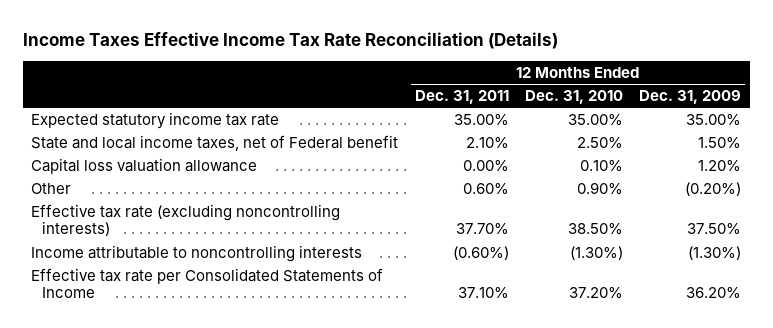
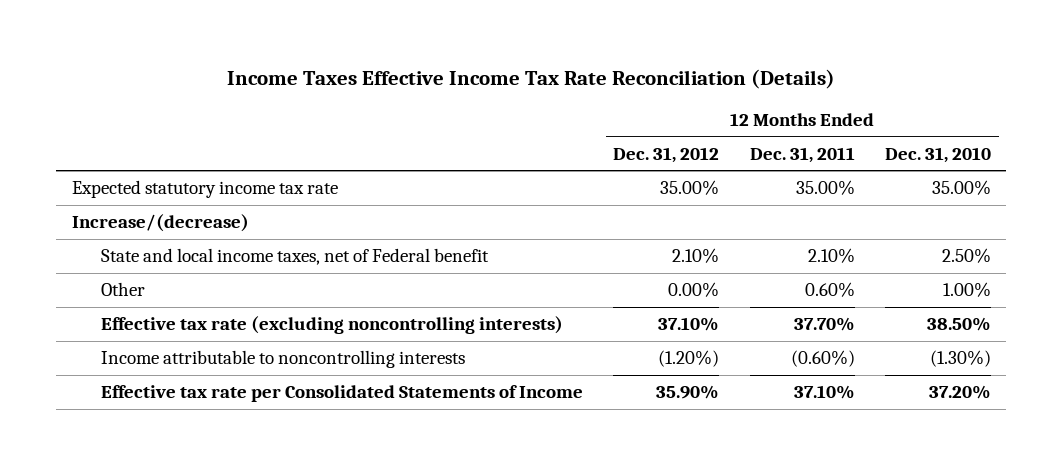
[639,90,742,105] Dec. 31, 2009 -> none
none -> [613,146,720,163] Dec. 31, 2012
none -> [71,214,249,233] Increase/(decrease)
[31,158,258,175] Capital loss valuation allowance -> none
[577,182,624,195] 0.90% -> [943,282,992,298] 1.00%

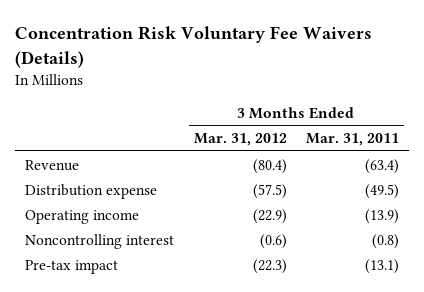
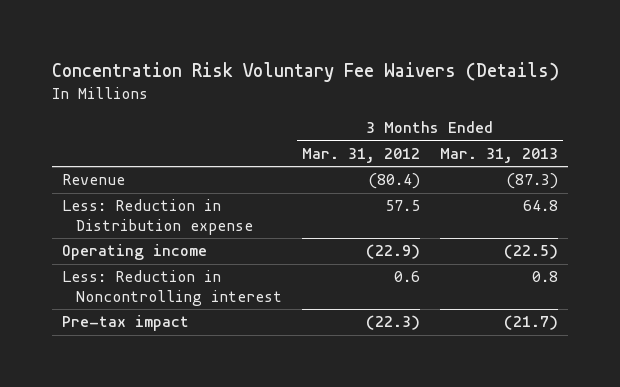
[306,133,400,147] Mar. 31, 2011 -> none
none -> [440,147,559,163] Mar. 31, 2013
[24,183,157,199] Distribution expense -> [62,199,253,235] Less: Reduction in Distribution expense
[252,183,287,199] (57.5) -> [385,200,421,212] 57.5
[24,233,174,249] Noncontrolling interest -> [62,270,282,306] Less: Reduction in Noncontrolling interest
[259,233,287,249] (0.6) -> [394,271,421,283] 0.6

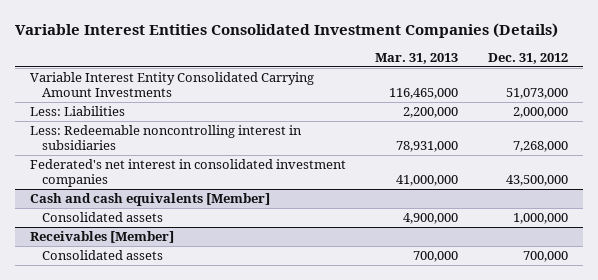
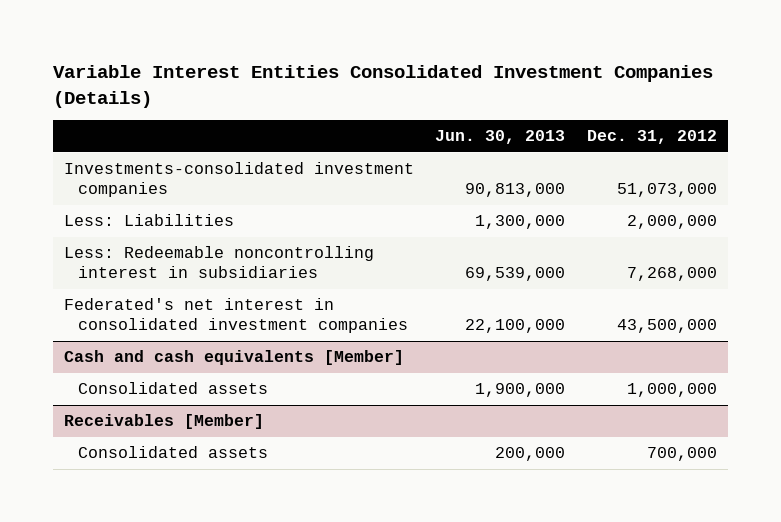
[375,52,459,64] Mar. 31, 2013 -> none
none -> [435,130,566,145] Jun. 30, 2013
[29,72,314,98] Variable Interest Entity Consolidated Carrying Amount Investments -> [63,162,414,198] Investments-consolidated investment companies

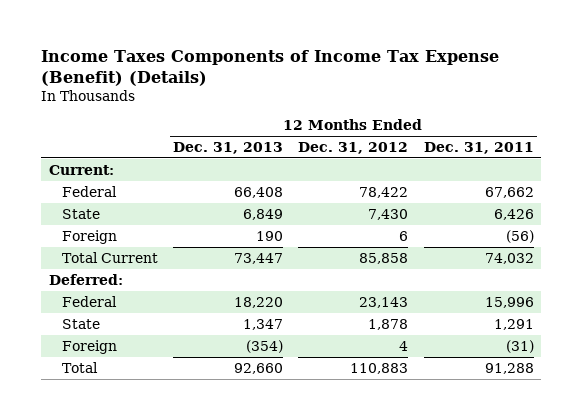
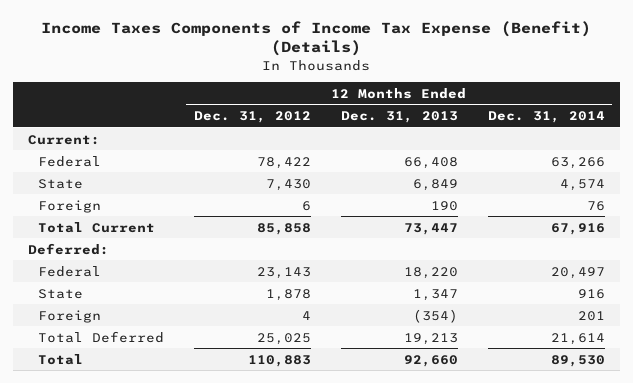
[423,142,534,155] Dec. 31, 2011 -> none
none -> [487,110,605,123] Dec. 31, 2014
none -> [37,330,164,343] Total Deferred

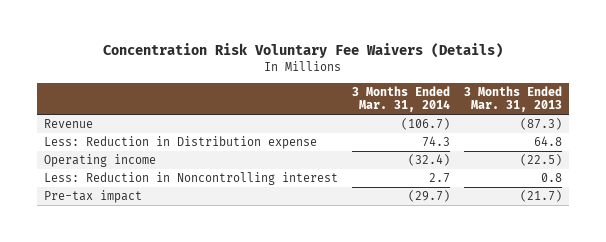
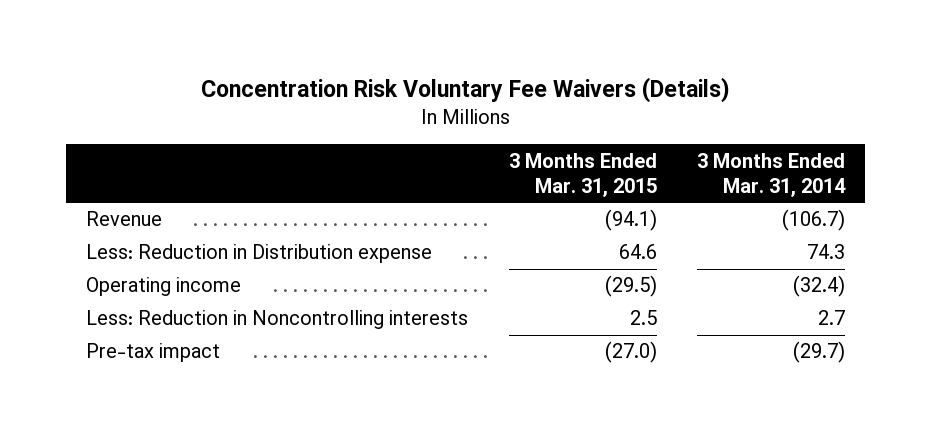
[463,85,562,113] 3 Months Ended Mar. 31, 2013 -> none
none -> [508,152,657,198] 3 Months Ended Mar. 31, 2015
[44,172,339,186] Less: Reduction in Noncontrolling interest -> [86,310,469,330] Less: Reduction in Noncontrolling interests

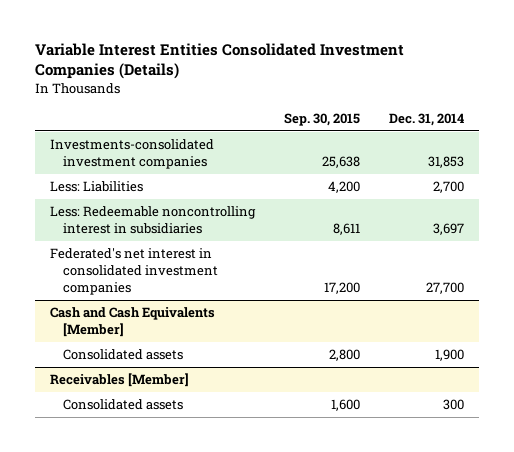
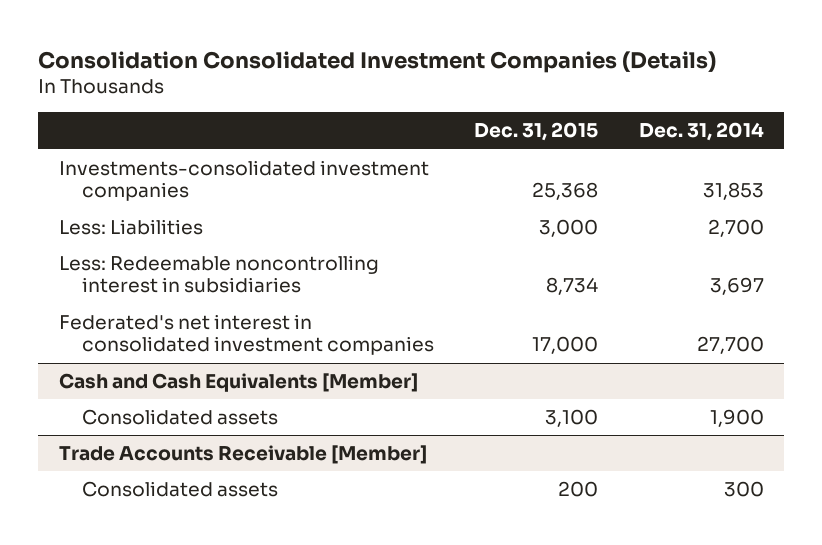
[35,43,405,80] Variable Interest Entities Consolidated Investment Companies (Details) -> [38,50,717,73] Consolidation Consolidated Investment Companies (Details)
[284,112,361,126] Sep. 30, 2015 -> none
none -> [474,122,599,142] Dec. 31, 2015
[49,373,189,388] Receivables [Member] -> [58,445,427,465] Trade Accounts Receivable [Member]

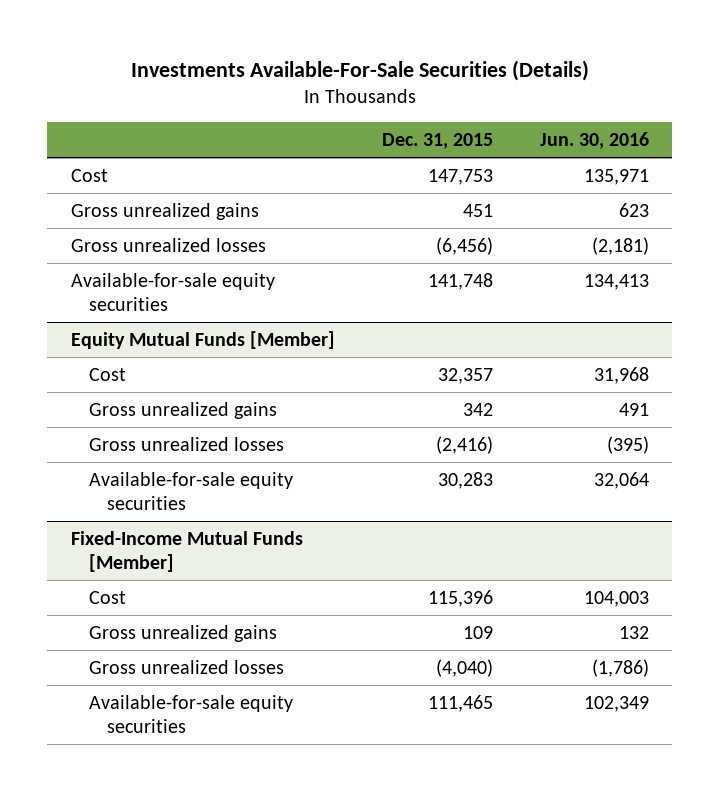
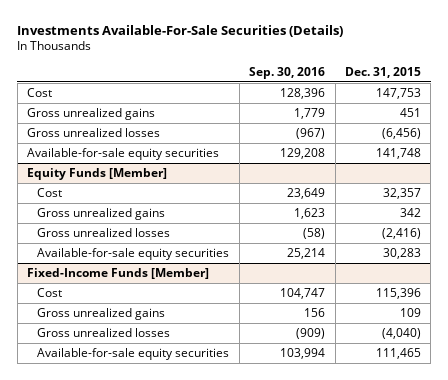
[539,132,649,150] Jun. 30, 2016 -> none
none -> [249,66,326,79] Sep. 30, 2016
[70,330,335,349] Equity Mutual Funds [Member] -> [27,168,168,181] Equity Funds [Member]
[70,530,303,572] Fixed-Income Mutual Funds [Member] -> [27,268,210,280] Fixed-Income Funds [Member]

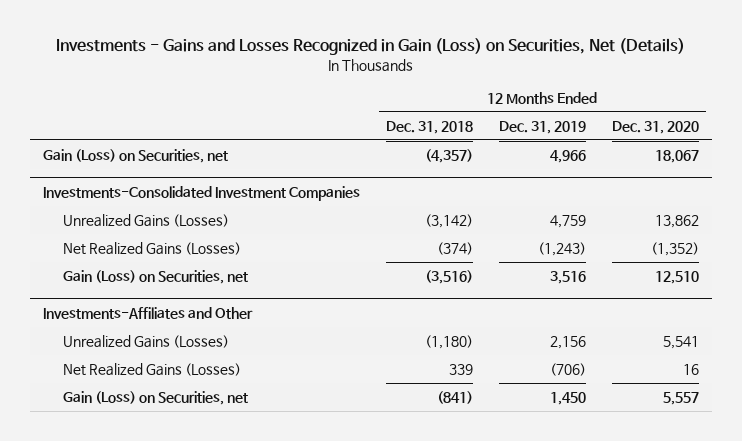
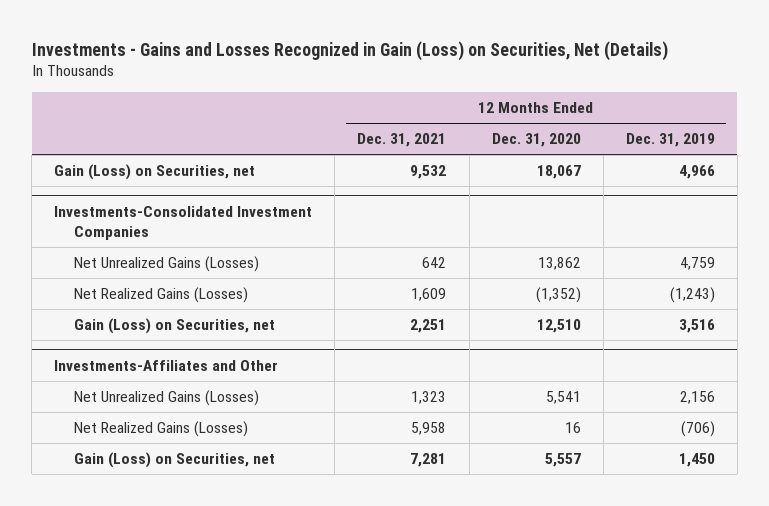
[385,120,473,134] Dec. 31, 2018 -> none
none -> [357,133,447,148] Dec. 31, 2021
[63,214,230,228] Unrealized Gains (Losses) -> [73,256,259,273] Net Unrealized Gains (Losses)
[63,335,230,349] Unrealized Gains (Losses) -> [73,390,259,407] Net Unrealized Gains (Losses)

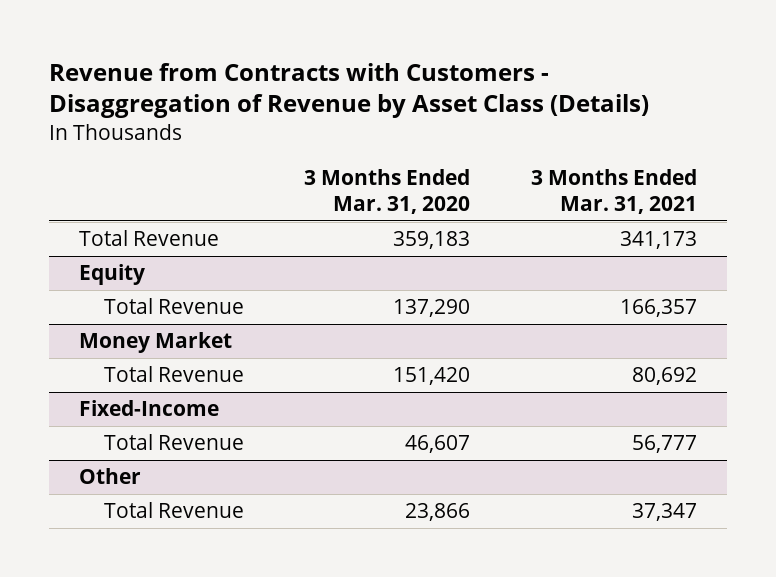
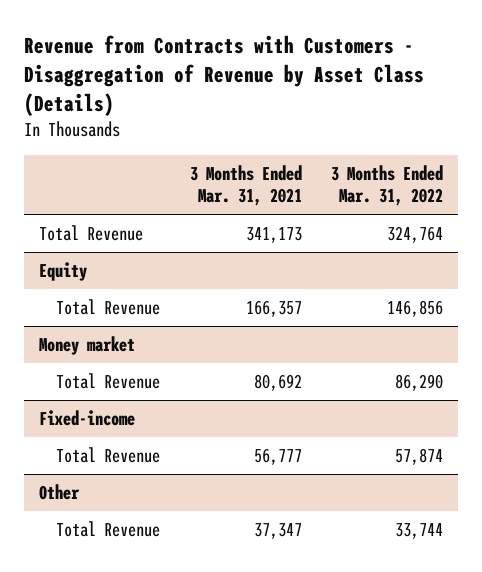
[304,168,471,215] 3 Months Ended Mar. 31, 2020 -> none
none -> [331,164,444,207] 3 Months Ended Mar. 31, 2022
[79,332,233,354] Money Market -> [38,335,135,355] Money market
[79,400,220,417] Fixed-Income -> [38,409,135,426] Fixed-income

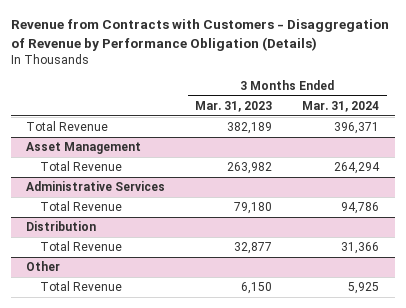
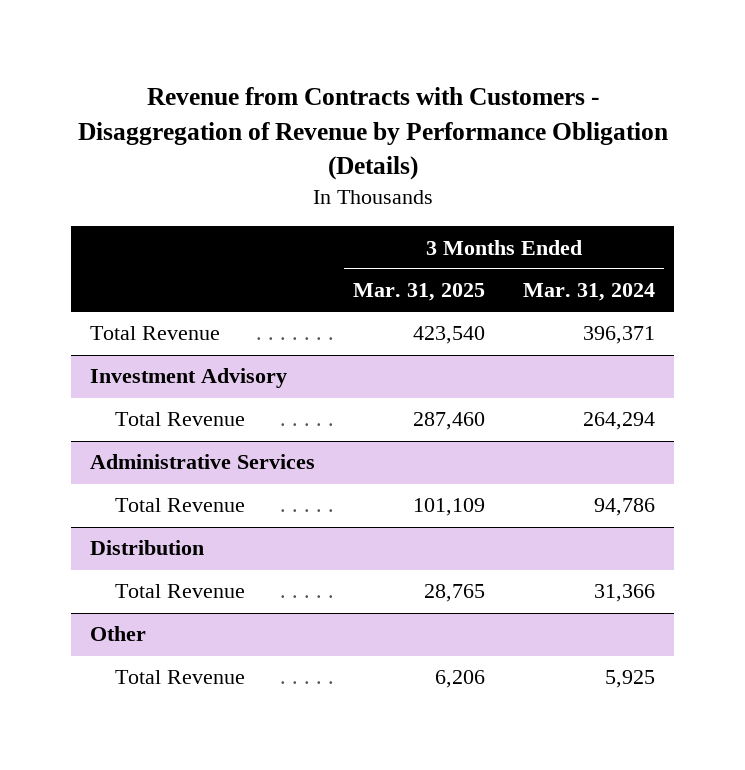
[195,100,273,112] Mar. 31, 2023 -> none
none -> [353,283,486,302] Mar. 31, 2025
[26,142,142,155] Asset Management -> [90,368,288,389] Investment Advisory

